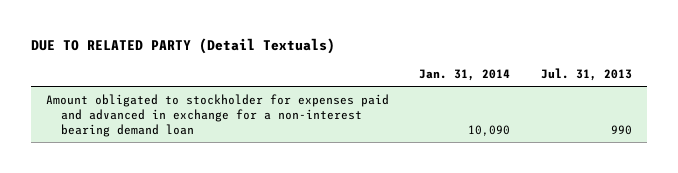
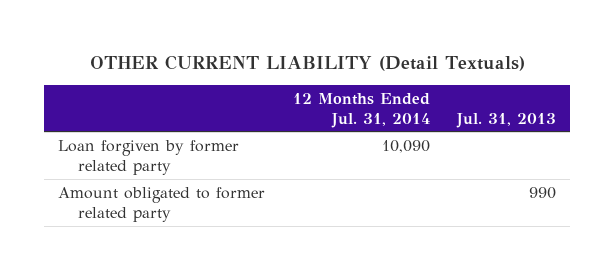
[30,37,335,54] DUE TO RELATED PARTY (Detail Textuals) -> [90,55,526,72] OTHER CURRENT LIABILITY (Detail Textuals)
[419,69,511,82] Jan. 31, 2014 -> none
none -> [292,92,430,128] 12 Months Ended Jul. 31, 2014
none -> [58,139,240,175] Loan forgiven by former related party
[46,93,390,137] Amount obligated to stockholder for expenses paid and advanced in exchange for a non-interest bearing demand loan -> [58,186,266,222] Amount obligated to former related party

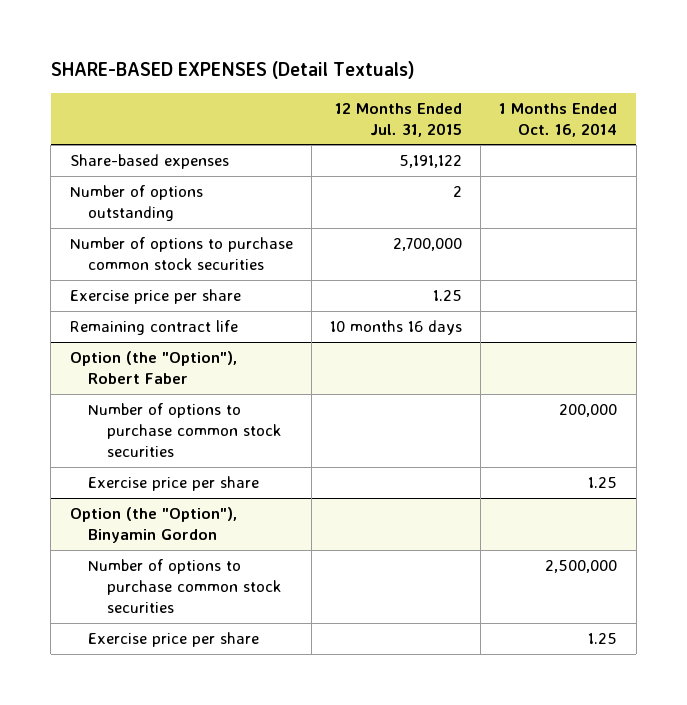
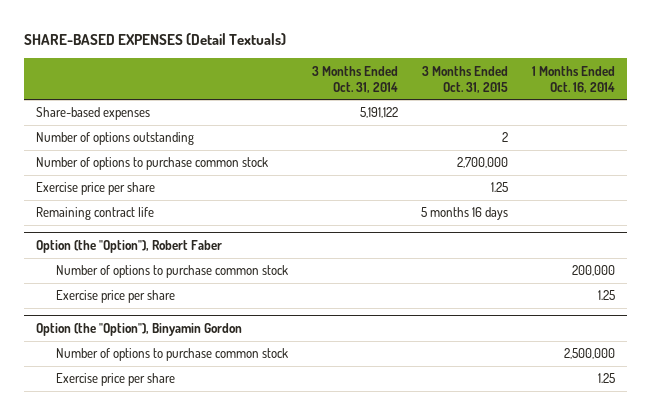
[334,102,462,137] 12 Months Ended Jul. 31, 2015 -> none
none -> [311,65,398,93] 3 Months Ended Oct. 31, 2014
none -> [422,65,509,93] 3 Months Ended Oct. 31, 2015
[69,236,293,270] Number of options to purchase common stock securities -> [36,157,269,171] Number of options to purchase common stock
[88,402,281,457] Number of options to purchase common stock securities -> [56,265,289,279] Number of options to purchase common stock
[88,558,281,613] Number of options to purchase common stock securities -> [56,348,289,362] Number of options to purchase common stock

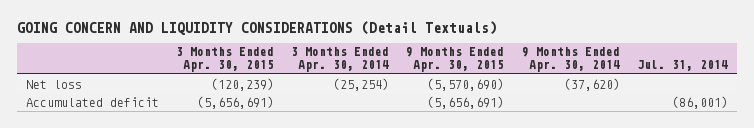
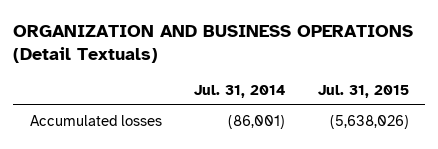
[17,20,498,35] GOING CONCERN AND LIQUIDITY CONSIDERATIONS (Detail Textuals) -> [13,24,414,64] ORGANIZATION AND BUSINESS OPERATIONS (Detail Textuals)
[176,47,275,73] 3 Months Ended Apr. 30, 2015 -> none
[291,47,390,73] 3 Months Ended Apr. 30, 2014 -> none
[406,47,505,73] 9 Months Ended Apr. 30, 2015 -> none
[521,47,620,73] 9 Months Ended Apr. 30, 2014 -> none
none -> [317,85,409,99] Jul. 31, 2015
[25,79,82,89] Net loss -> none
[25,96,159,107] Accumulated deficit -> [29,115,162,127] Accumulated losses

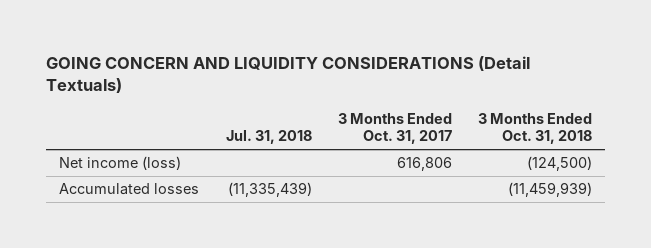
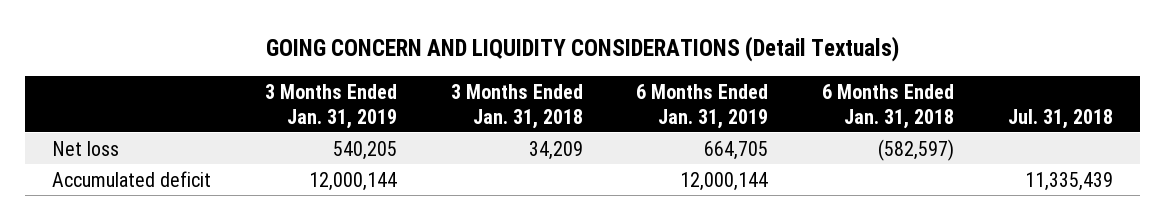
[337,112,452,145] 3 Months Ended Oct. 31, 2017 -> none
[477,112,592,145] 3 Months Ended Oct. 31, 2018 -> none
none -> [264,83,397,129] 3 Months Ended Jan. 31, 2019
none -> [450,83,583,129] 3 Months Ended Jan. 31, 2018
none -> [636,83,769,129] 6 Months Ended Jan. 31, 2019
none -> [822,83,955,129] 6 Months Ended Jan. 31, 2018
[59,156,182,171] Net income (loss) -> [51,140,119,156] Net loss
[59,183,200,196] Accumulated losses -> [51,170,211,187] Accumulated deficit
[227,182,312,198] (11,335,439) -> [1025,171,1114,191] 11,335,439

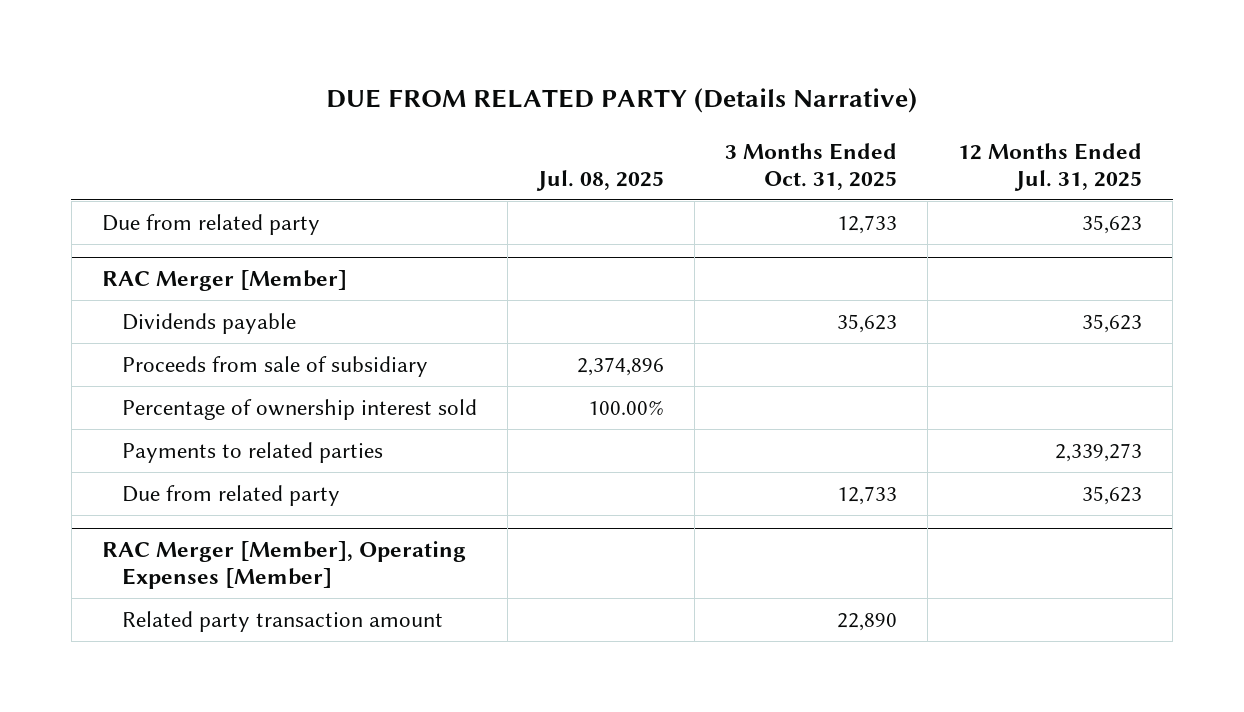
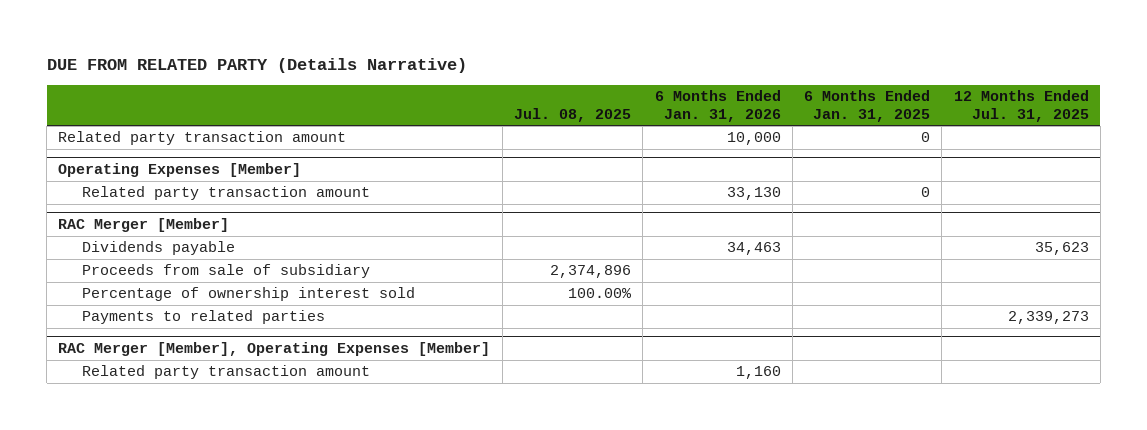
[725,143,898,190] 3 Months Ended Oct. 31, 2025 -> none
none -> [654,90,781,122] 6 Months Ended Jan. 31, 2026
none -> [804,90,931,122] 6 Months Ended Jan. 31, 2025
[101,213,320,235] Due from related party -> none
none -> [58,131,347,146] Related party transaction amount
none -> [58,163,302,178] Operating Expenses [Member]
none -> [81,186,370,201] Related party transaction amount
[122,484,341,506] Due from related party -> none

